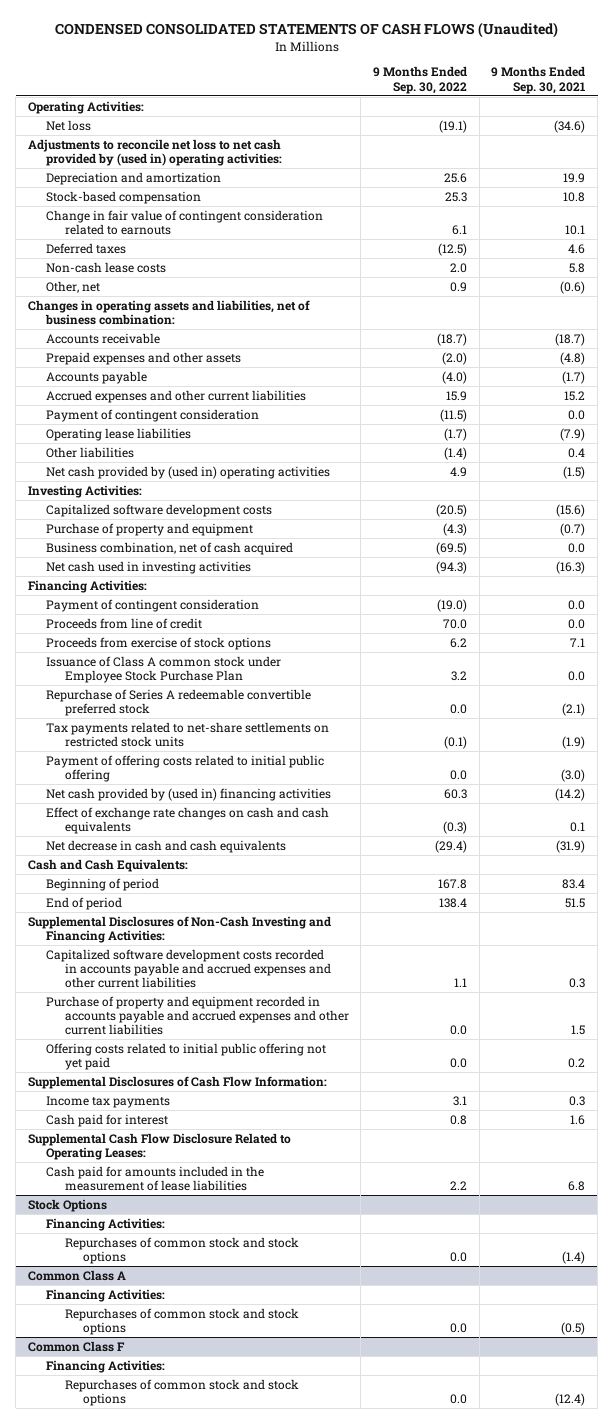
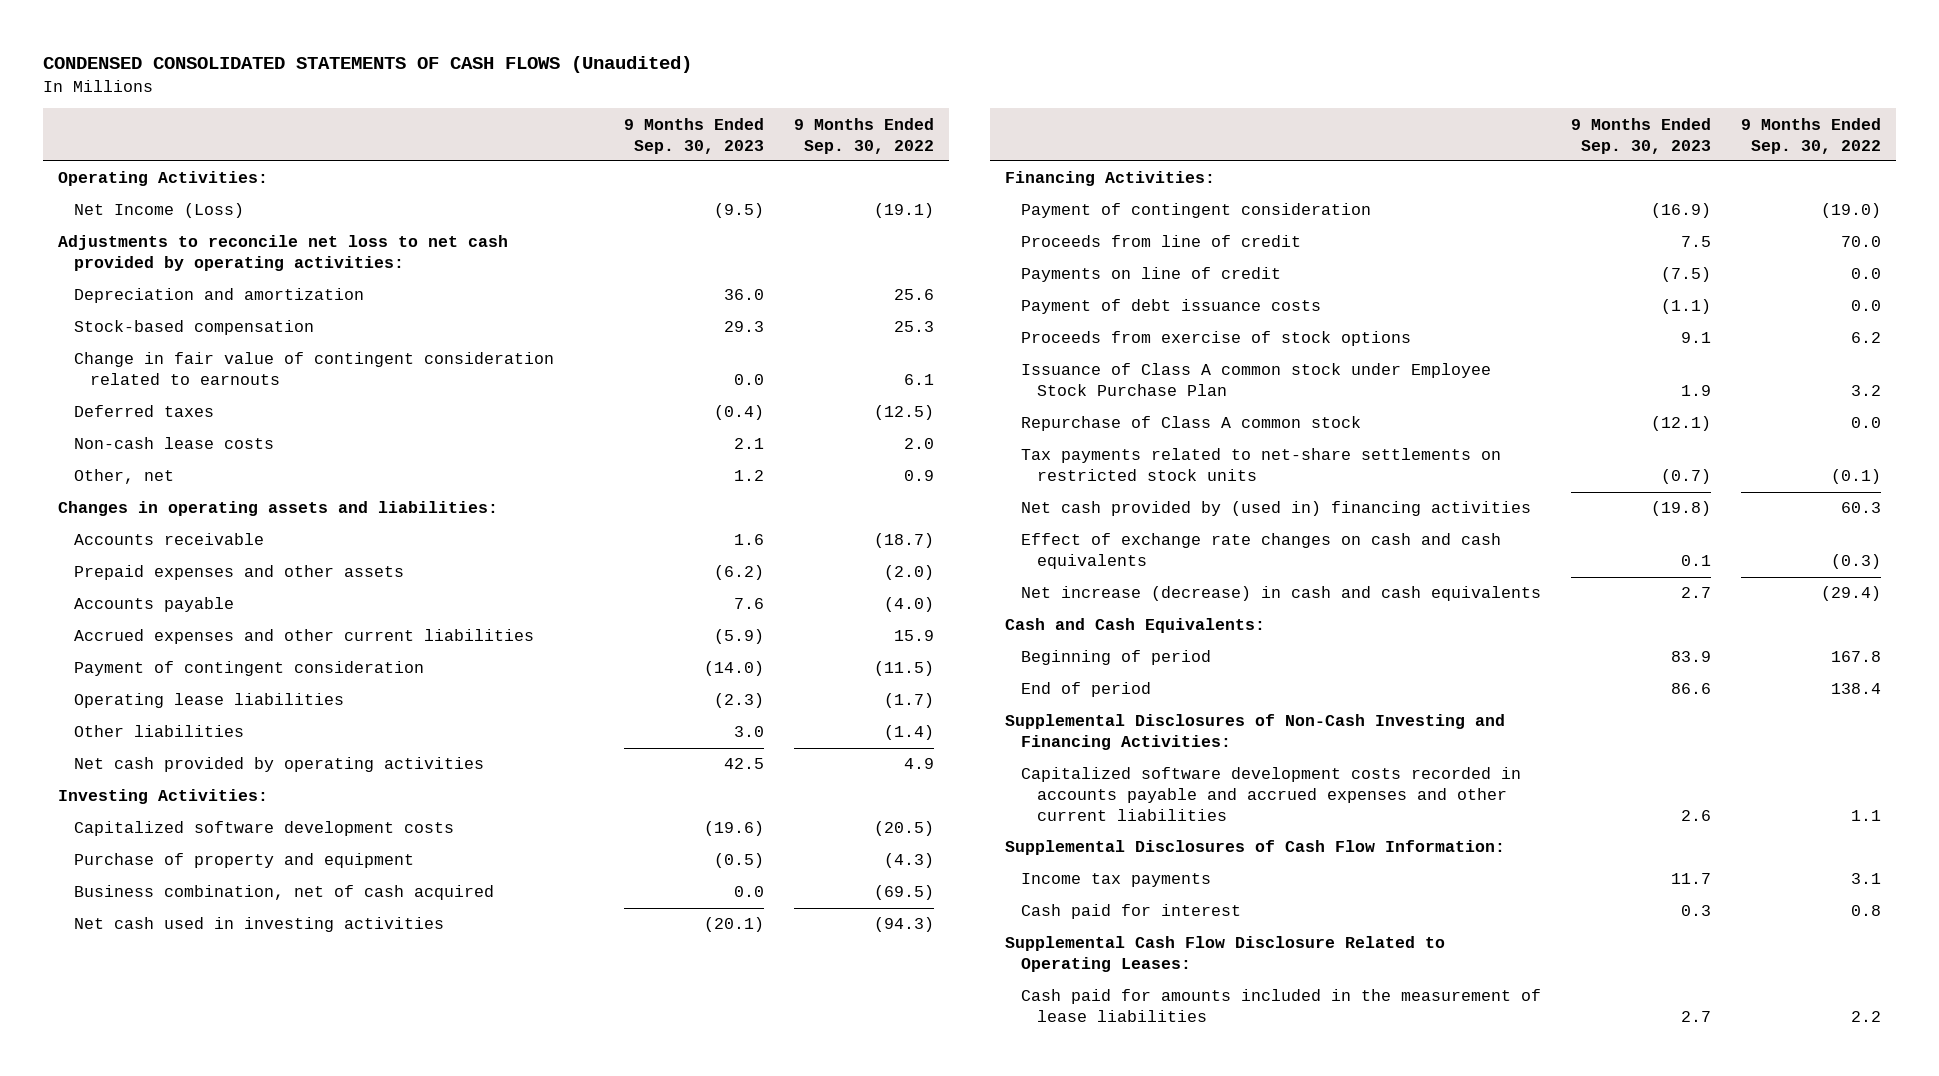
[491,66,586,94] 9 Months Ended Sep. 30, 2021 -> none
none -> [623,117,764,154] 9 Months Ended Sep. 30, 2023
[46,119,92,131] Net loss -> [74,203,245,219] Net Income (Loss)
[28,138,283,166] Adjustments to reconcile net loss to net cash provided by (used in) operating activities: -> [58,235,509,272] Adjustments to reconcile net loss to net cash provided by operating activities:
[28,299,311,325] Changes in operating assets and liabilities, net of business combination: -> [58,501,499,517] Changes in operating assets and liabilities:
[46,465,331,479] Net cash provided by (used in) operating activities -> [74,757,485,773] Net cash provided by operating activities
none -> [1021,267,1282,283] Payments on line of credit
none -> [1021,299,1322,315] Payment of debt issuance costs
[46,688,312,716] Repurchase of Series A redeemable convertible preferred stock -> none
none -> [1021,416,1362,432] Repurchase of Class A common stock
[46,754,325,782] Payment of offering costs related to initial public offering -> none
[46,839,287,853] Net decrease in cash and cash equivalents -> [1021,586,1542,602] Net increase (decrease) in cash and cash equivalents
[46,995,349,1036] Purchase of property and equipment recorded in accounts payable and accrued expenses and other current liabilities -> none
[46,1042,327,1070] Offering costs related to initial public offering not yet paid -> none
[28,1198,108,1212] Stock Options -> none
[46,1217,166,1231] Financing Activities: -> none
[64,1236,299,1264] Repurchases of common stock and stock options -> none
[28,1269,127,1281] Common Class A -> none
[46,1288,166,1302] Financing Activities: -> none
[64,1307,299,1335] Repurchases of common stock and stock options -> none
[28,1340,126,1352] Common Class F -> none
[46,1359,166,1373] Financing Activities: -> none
[64,1378,299,1406] Repurchases of common stock and stock options -> none

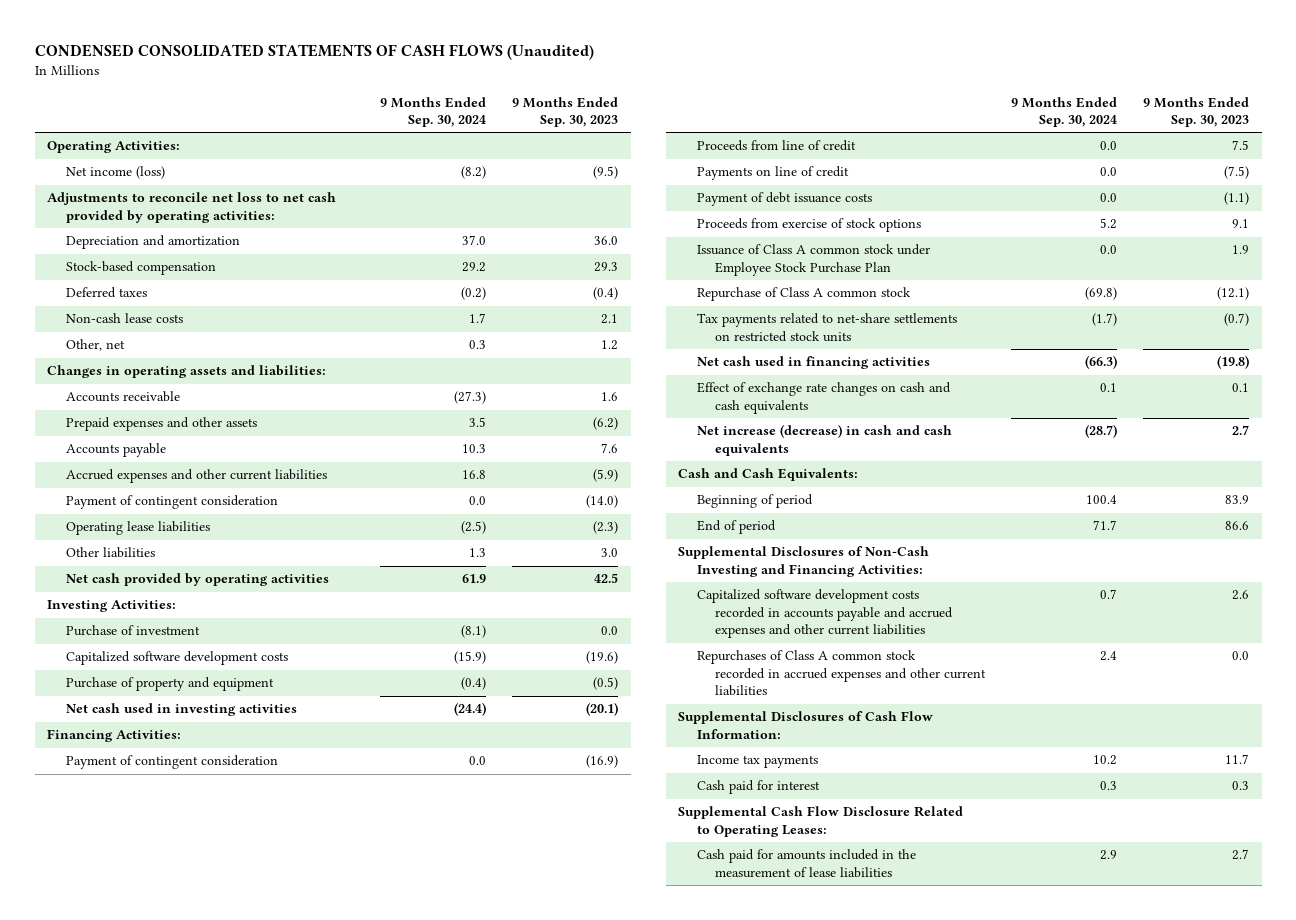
[793,117,934,154] 9 Months Ended Sep. 30, 2022 -> none
none -> [380,96,487,128] 9 Months Ended Sep. 30, 2024
[74,203,245,219] Net Income (Loss) -> [65,166,165,180] Net income (loss)
[74,352,555,386] Change in fair value of contingent consideration related to earnouts -> none
none -> [65,625,200,637] Purchase of investment
[74,885,495,901] Business combination, net of cash acquired -> none
[1021,501,1532,517] Net cash provided by (used in) financing activities -> [696,356,930,370] Net cash used in financing activities
none -> [696,650,987,697] Repurchases of Class A common stock recorded in accrued expenses and other current liabilities

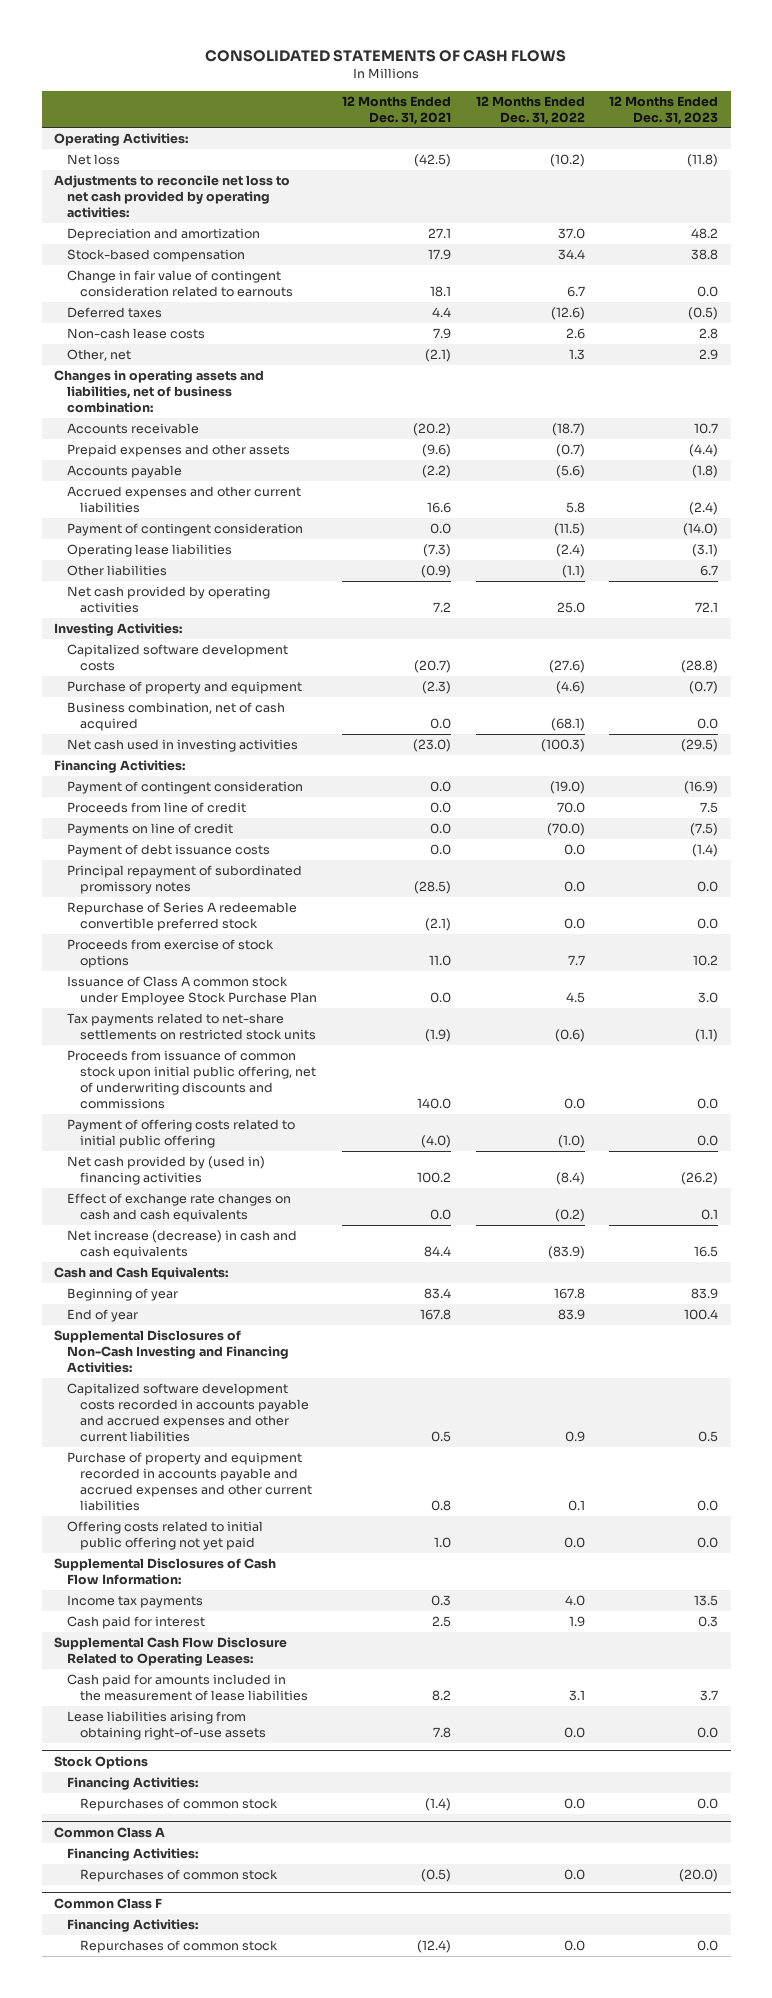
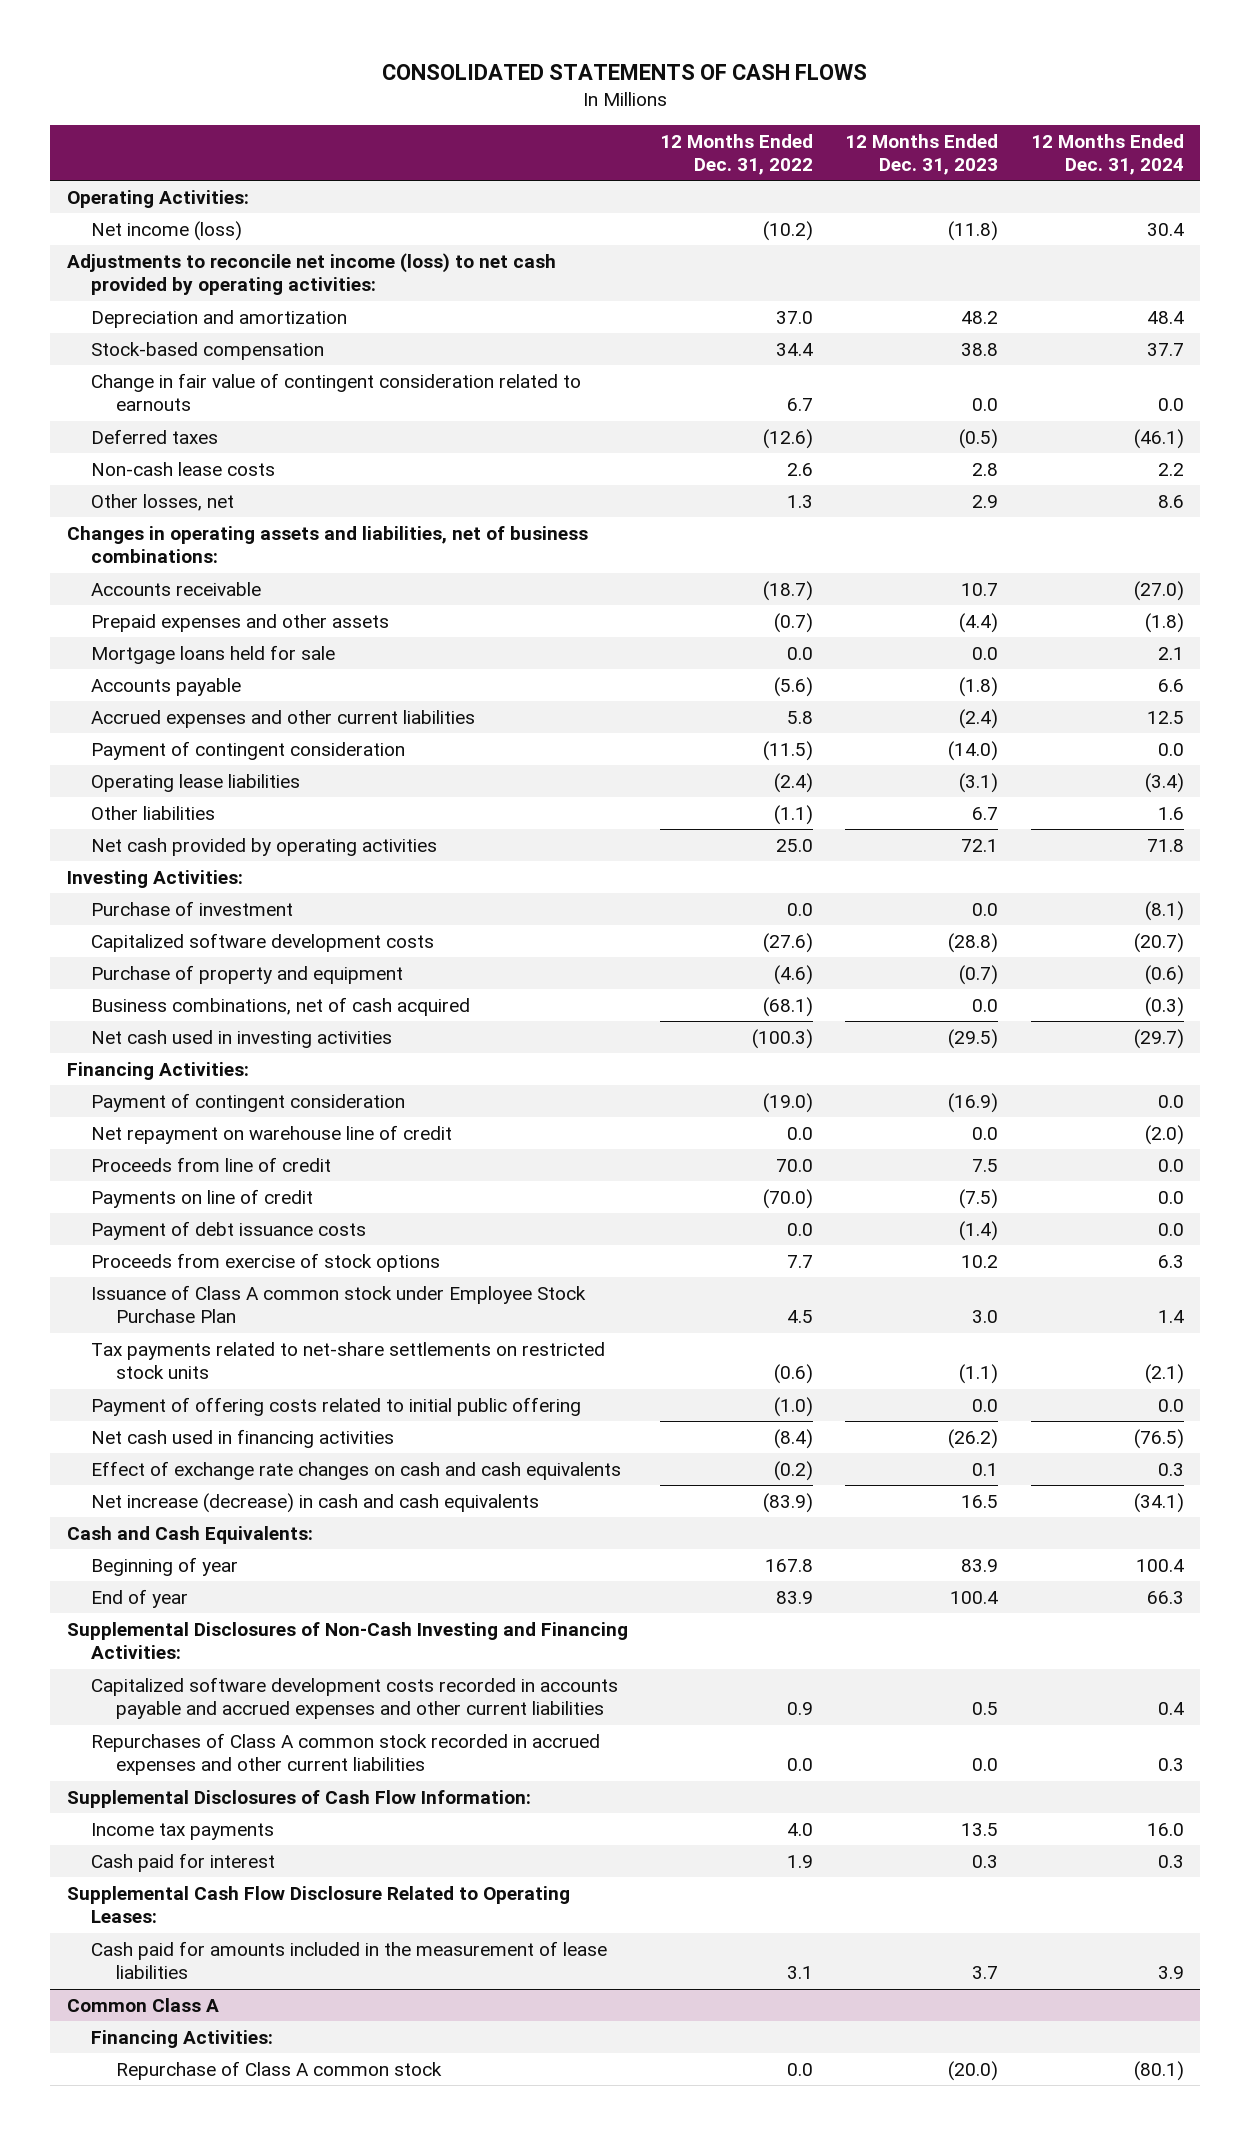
[341,95,451,125] 12 Months Ended Dec. 31, 2021 -> none
none -> [1030,133,1184,175] 12 Months Ended Dec. 31, 2024
[67,154,121,166] Net loss -> [91,220,243,241] Net income (loss)
[54,175,291,218] Adjustments to reconcile net loss to net cash provided by operating activities: -> [66,252,556,296] Adjustments to reconcile net income (loss) to net cash provided by operating activities:
[67,349,132,362] Other, net -> [91,493,235,511] Other losses, net
[54,370,265,413] Changes in operating assets and liabilities, net of business combination: -> [66,525,588,564] Changes in operating assets and liabilities, net of business combinations:
none -> [91,644,336,664] Mortgage loans held for sale
none -> [91,900,294,916] Purchase of investment
[67,702,286,731] Business combination, net of cash acquired -> [91,996,471,1016] Business combinations, net of cash acquired
none -> [91,1124,453,1144] Net repayment on warehouse line of credit
[67,865,303,894] Principal repayment of subordinated promissory notes -> none
[67,902,298,931] Repurchase of Series A redeemable convertible preferred stock -> none
[67,1050,317,1109] Proceeds from issuance of common stock upon initial public offering, net of underwriting discounts and commissions -> none
[67,1156,266,1185] Net cash provided by (used in) financing activities -> [91,1428,395,1448] Net cash used in financing activities
[67,1452,313,1511] Purchase of property and equipment recorded in accounts payable and accrued expenses and other current liabilities -> none
[67,1521,264,1550] Offering costs related to initial public offering not yet paid -> none
none -> [91,1732,601,1776] Repurchases of Class A common stock recorded in accrued expenses and other current liabilities
[67,1711,267,1740] Lease liabilities arising from obtaining right-of-use assets -> none
[54,1756,149,1770] Stock Options -> none
[67,1777,199,1791] Financing Activities: -> none
[80,1798,279,1812] Repurchases of common stock -> none
[54,1898,163,1910] Common Class F -> none
[67,1919,199,1933] Financing Activities: -> none
[80,1940,279,1954] Repurchases of common stock -> none
[80,1869,279,1883] Repurchases of common stock -> [116,2060,443,2080] Repurchase of Class A common stock

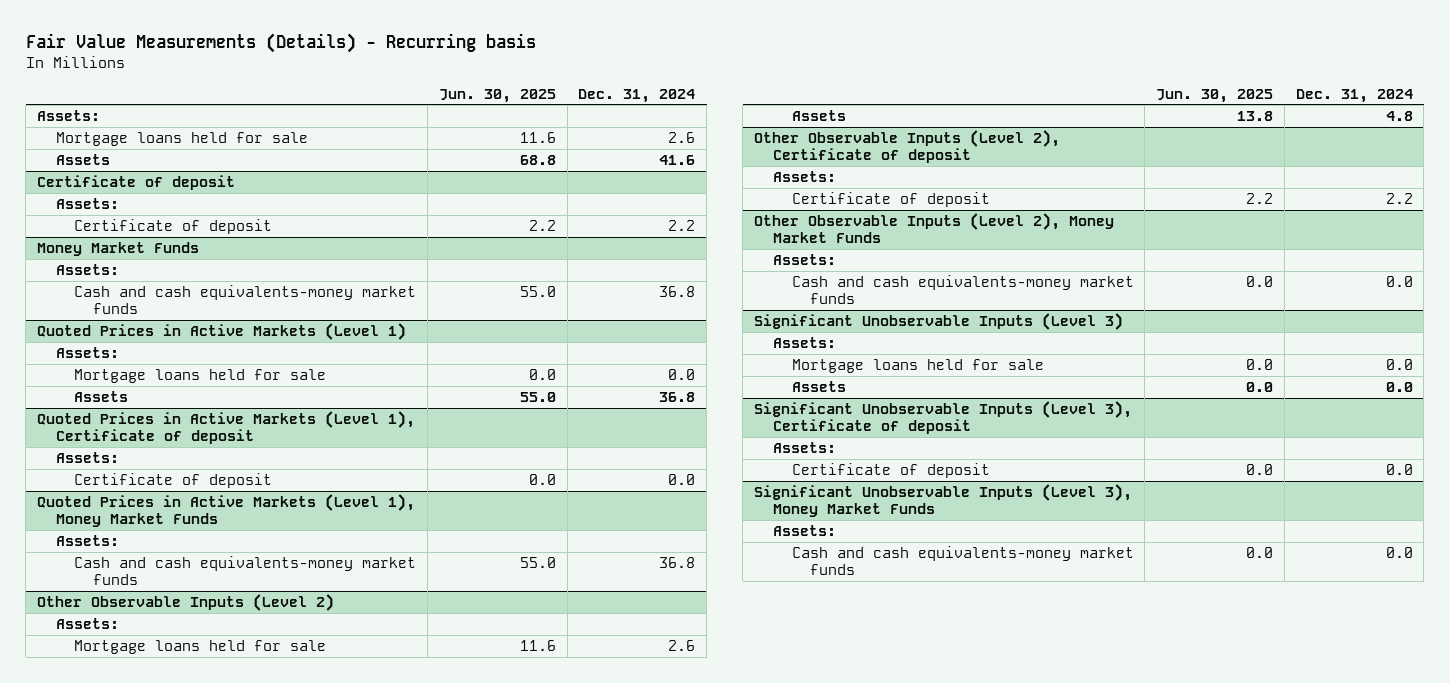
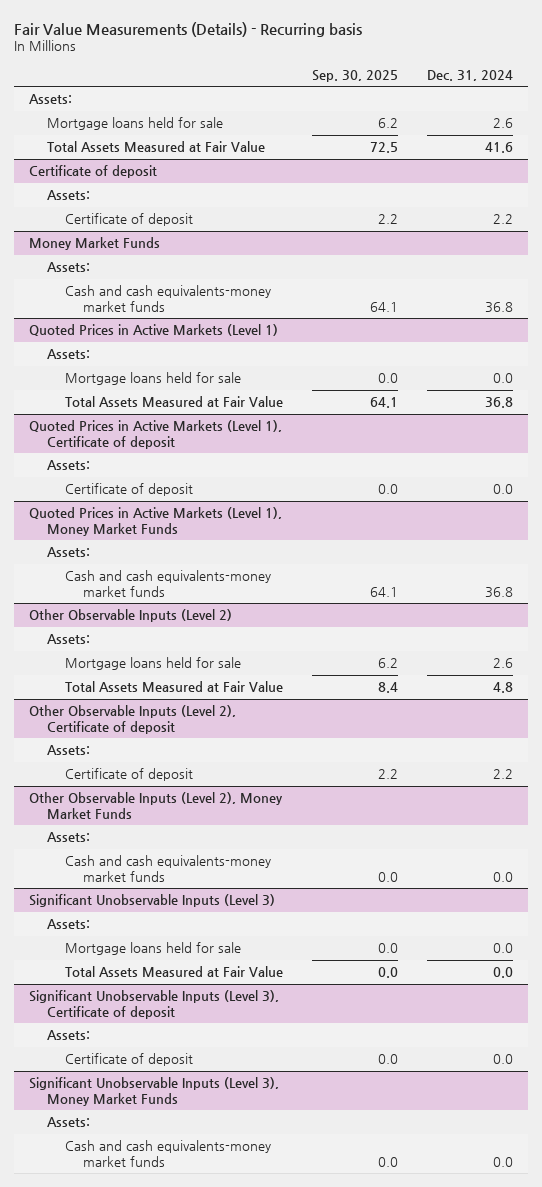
[438,88,556,103] Jun. 30, 2025 -> none
none -> [312,70,399,83] Sep. 30, 2025
[55,154,110,166] Assets -> [46,141,265,153] Total Assets Measured at Fair Value
[74,391,129,403] Assets -> [64,396,283,408] Total Assets Measured at Fair Value
[791,110,846,122] Assets -> [64,681,283,693] Total Assets Measured at Fair Value
[791,381,846,393] Assets -> [64,966,283,978] Total Assets Measured at Fair Value

